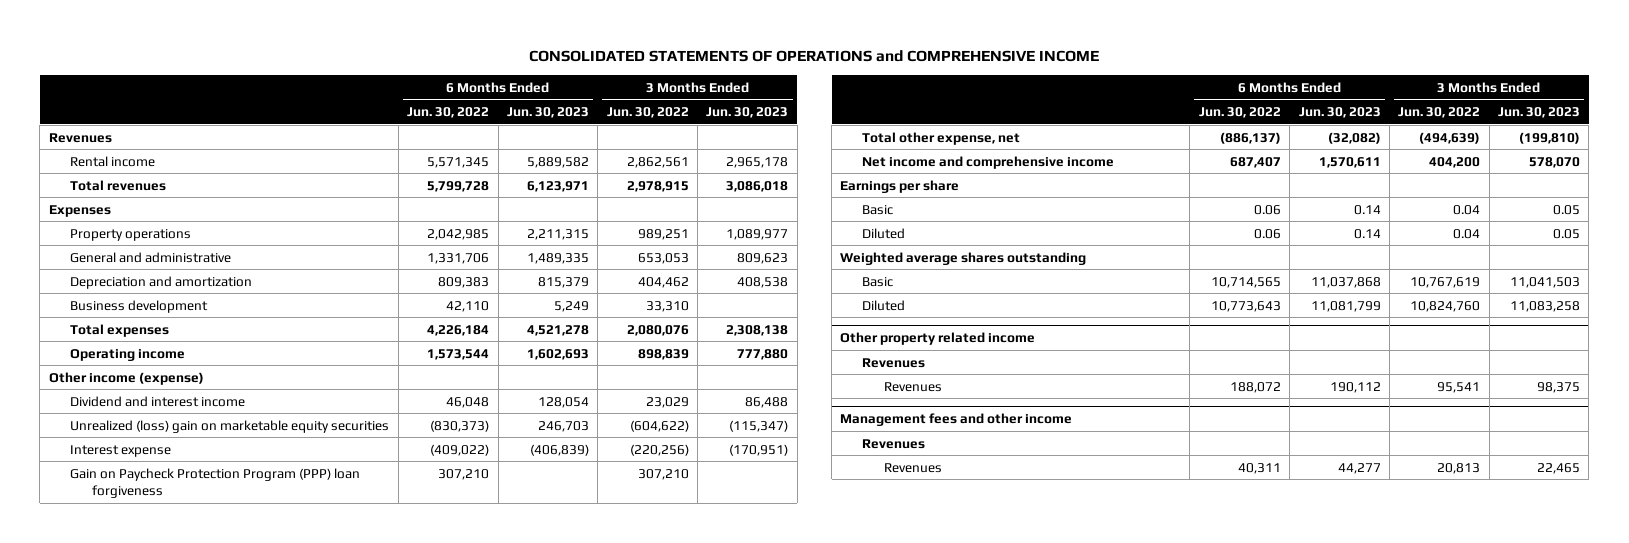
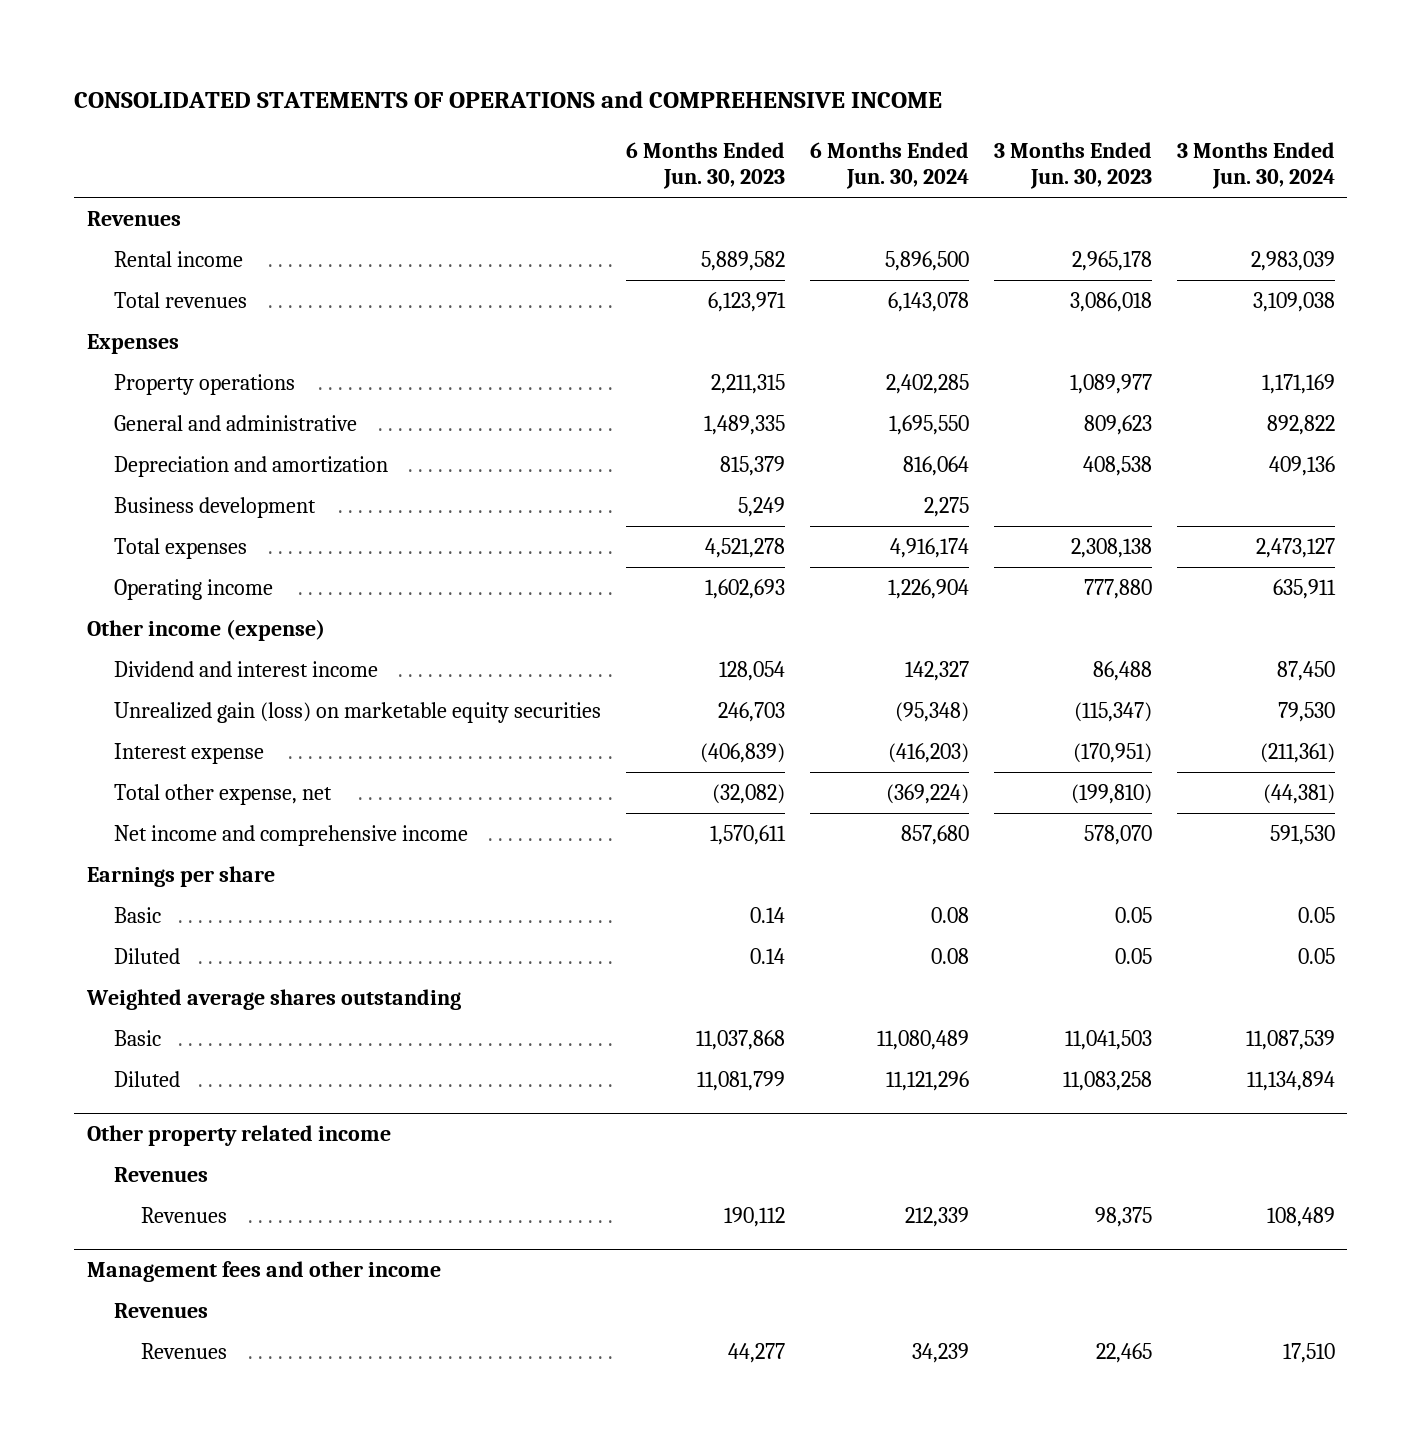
[407,107,490,119] Jun. 30, 2022 -> none
[606,107,689,119] Jun. 30, 2022 -> none
none -> [809,141,969,190] 6 Months Ended Jun. 30, 2024
none -> [1176,141,1335,190] 3 Months Ended Jun. 30, 2024
[70,419,390,433] Unrealized (loss) gain on marketable equity securities -> [113,701,601,723] Unrealized gain (loss) on marketable equity securities
[70,467,361,499] Gain on Paycheck Protection Program (PPP) loan forgiveness -> none

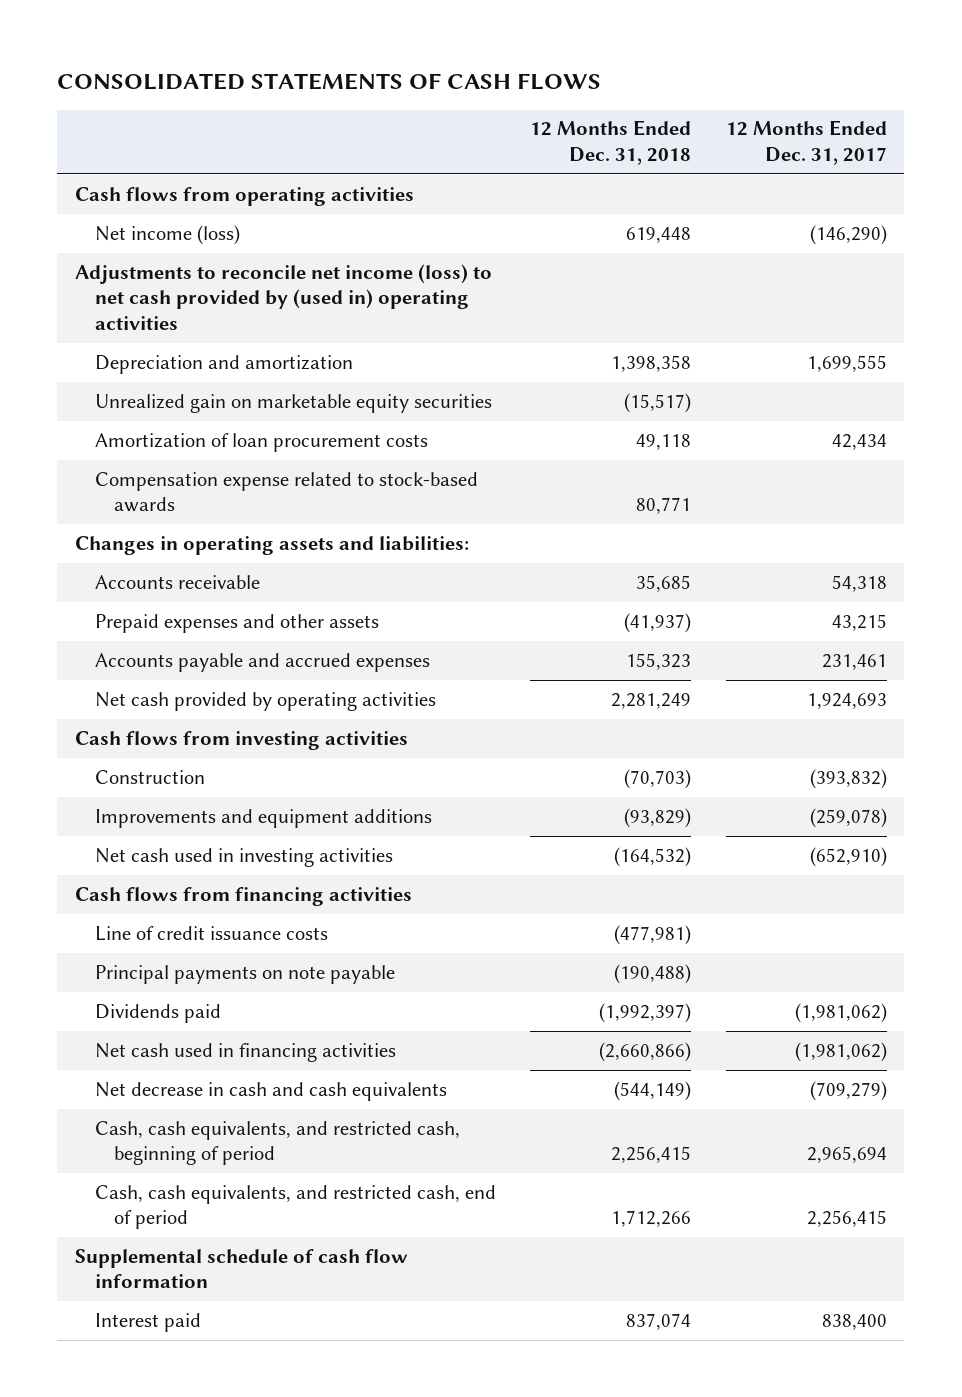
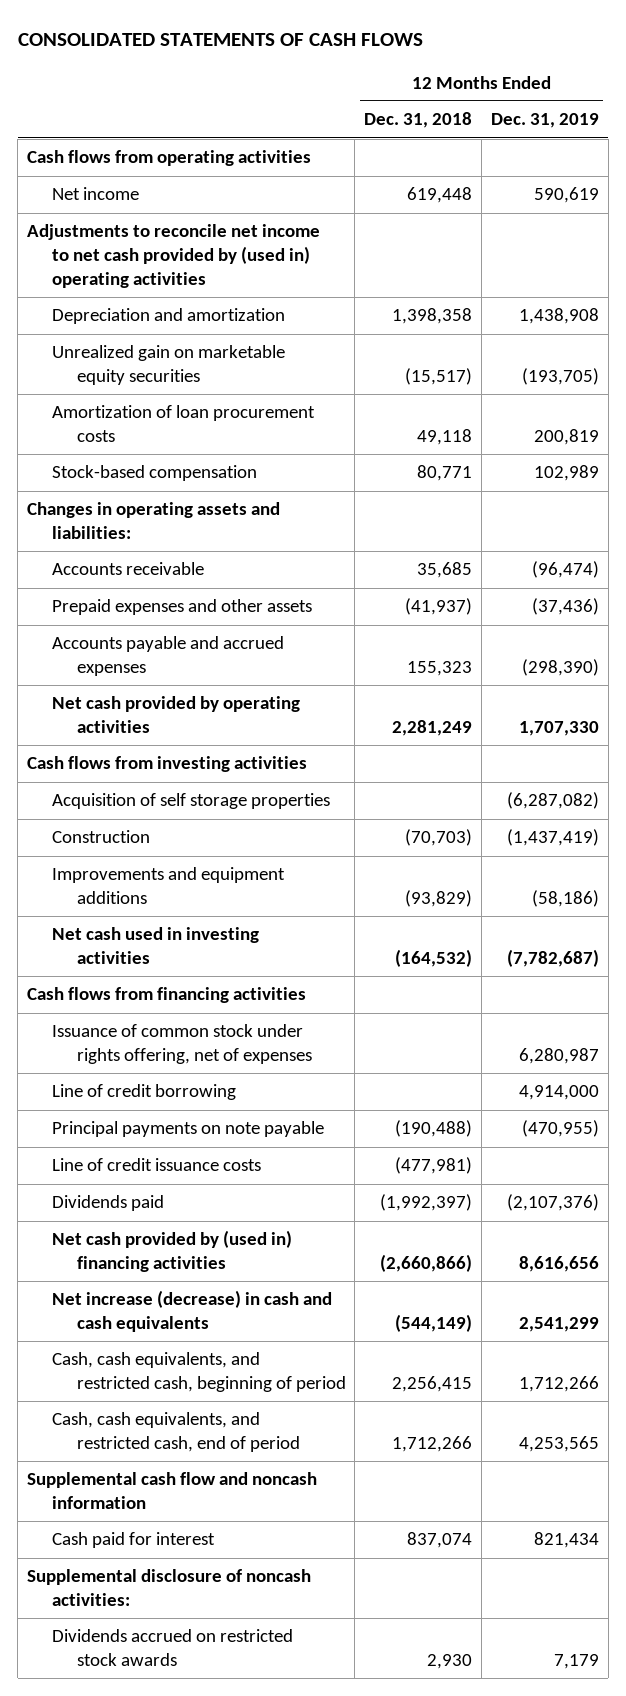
[726,120,888,165] 12 Months Ended Dec. 31, 2017 -> none
none -> [490,113,599,129] Dec. 31, 2019
[94,224,240,245] Net income (loss) -> [51,187,139,201] Net income
[74,263,492,330] Adjustments to reconcile net income (loss) to net cash provided by (used in) operating activities -> [27,224,321,288] Adjustments to reconcile net income to net cash provided by (used in) operating activities
[94,471,478,513] Compensation expense related to stock-based awards -> [51,465,257,482] Stock-based compensation
none -> [51,793,330,810] Acquisition of self storage properties
none -> [51,1024,312,1064] Issuance of common stock under rights offering, net of expenses
none -> [51,1084,236,1101] Line of credit borrowing
[94,925,328,941] Line of credit issuance costs -> [51,1158,261,1172] Line of credit issuance costs
[94,1042,396,1062] Net cash used in financing activities -> [51,1230,292,1272] Net cash provided by (used in) financing activities
[94,1081,447,1101] Net decrease in cash and cash equivalents -> [51,1290,332,1332] Net increase (decrease) in cash and cash equivalents
[74,1248,408,1289] Supplemental schedule of cash flow information -> [27,1472,318,1509] Supplemental cash flow and noncash information
[94,1312,201,1332] Interest paid -> [51,1532,215,1549] Cash paid for interest
none -> [27,1569,312,1606] Supplemental disclosure of noncash activities:
none -> [51,1629,293,1666] Dividends accrued on restricted stock awards

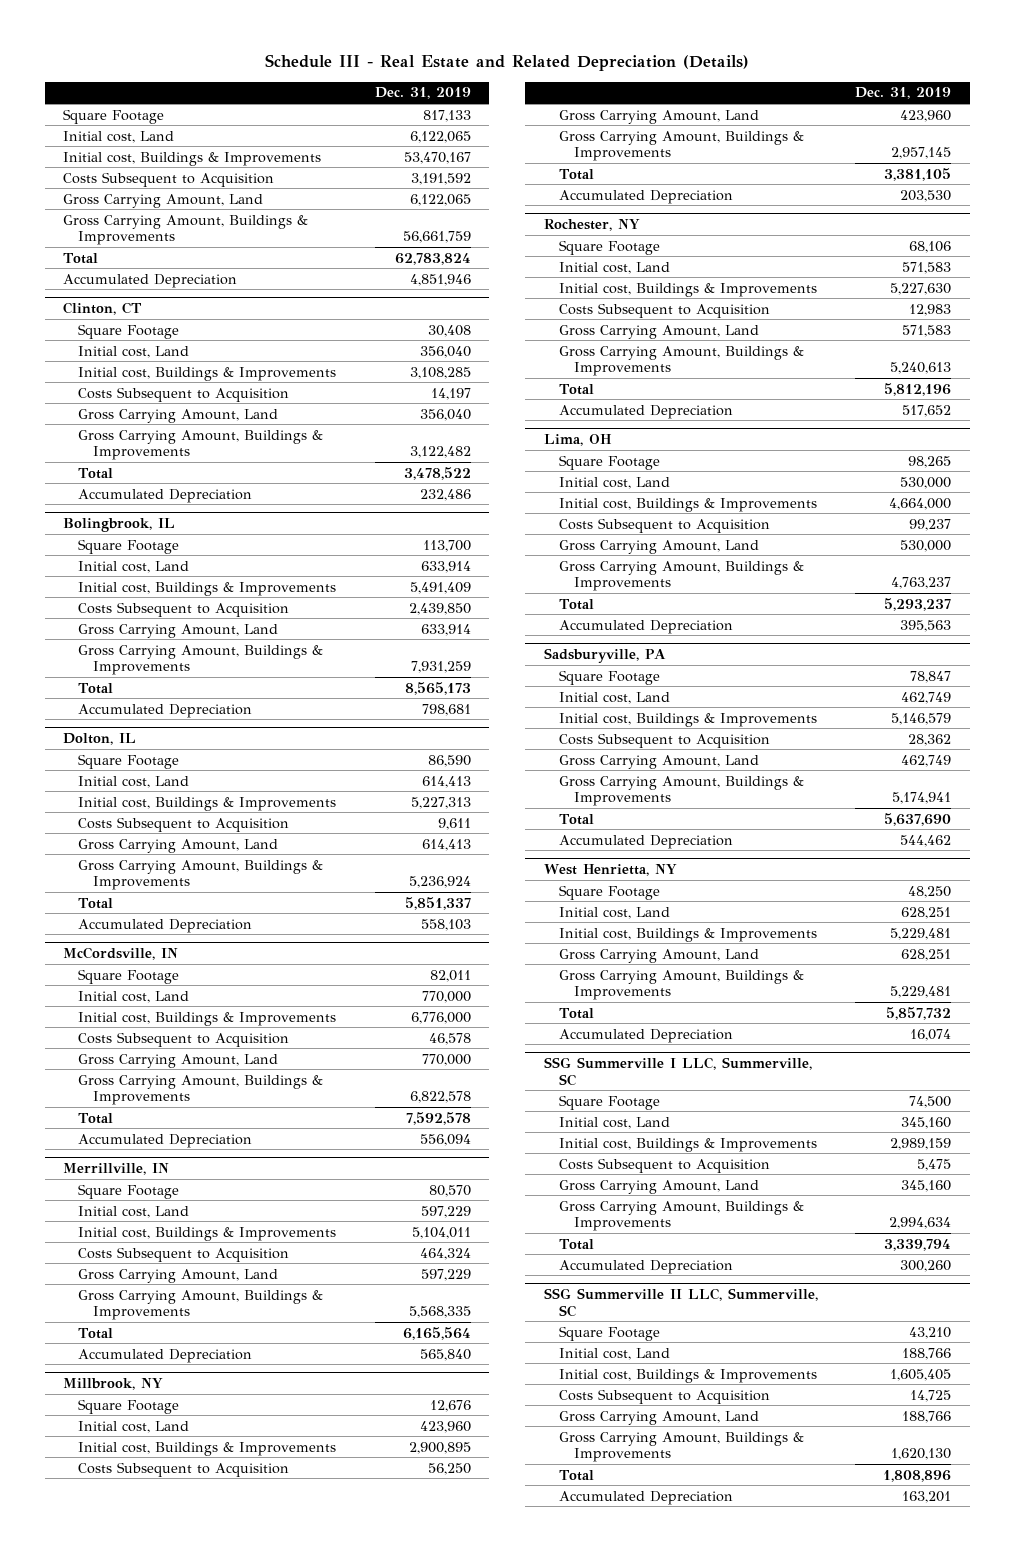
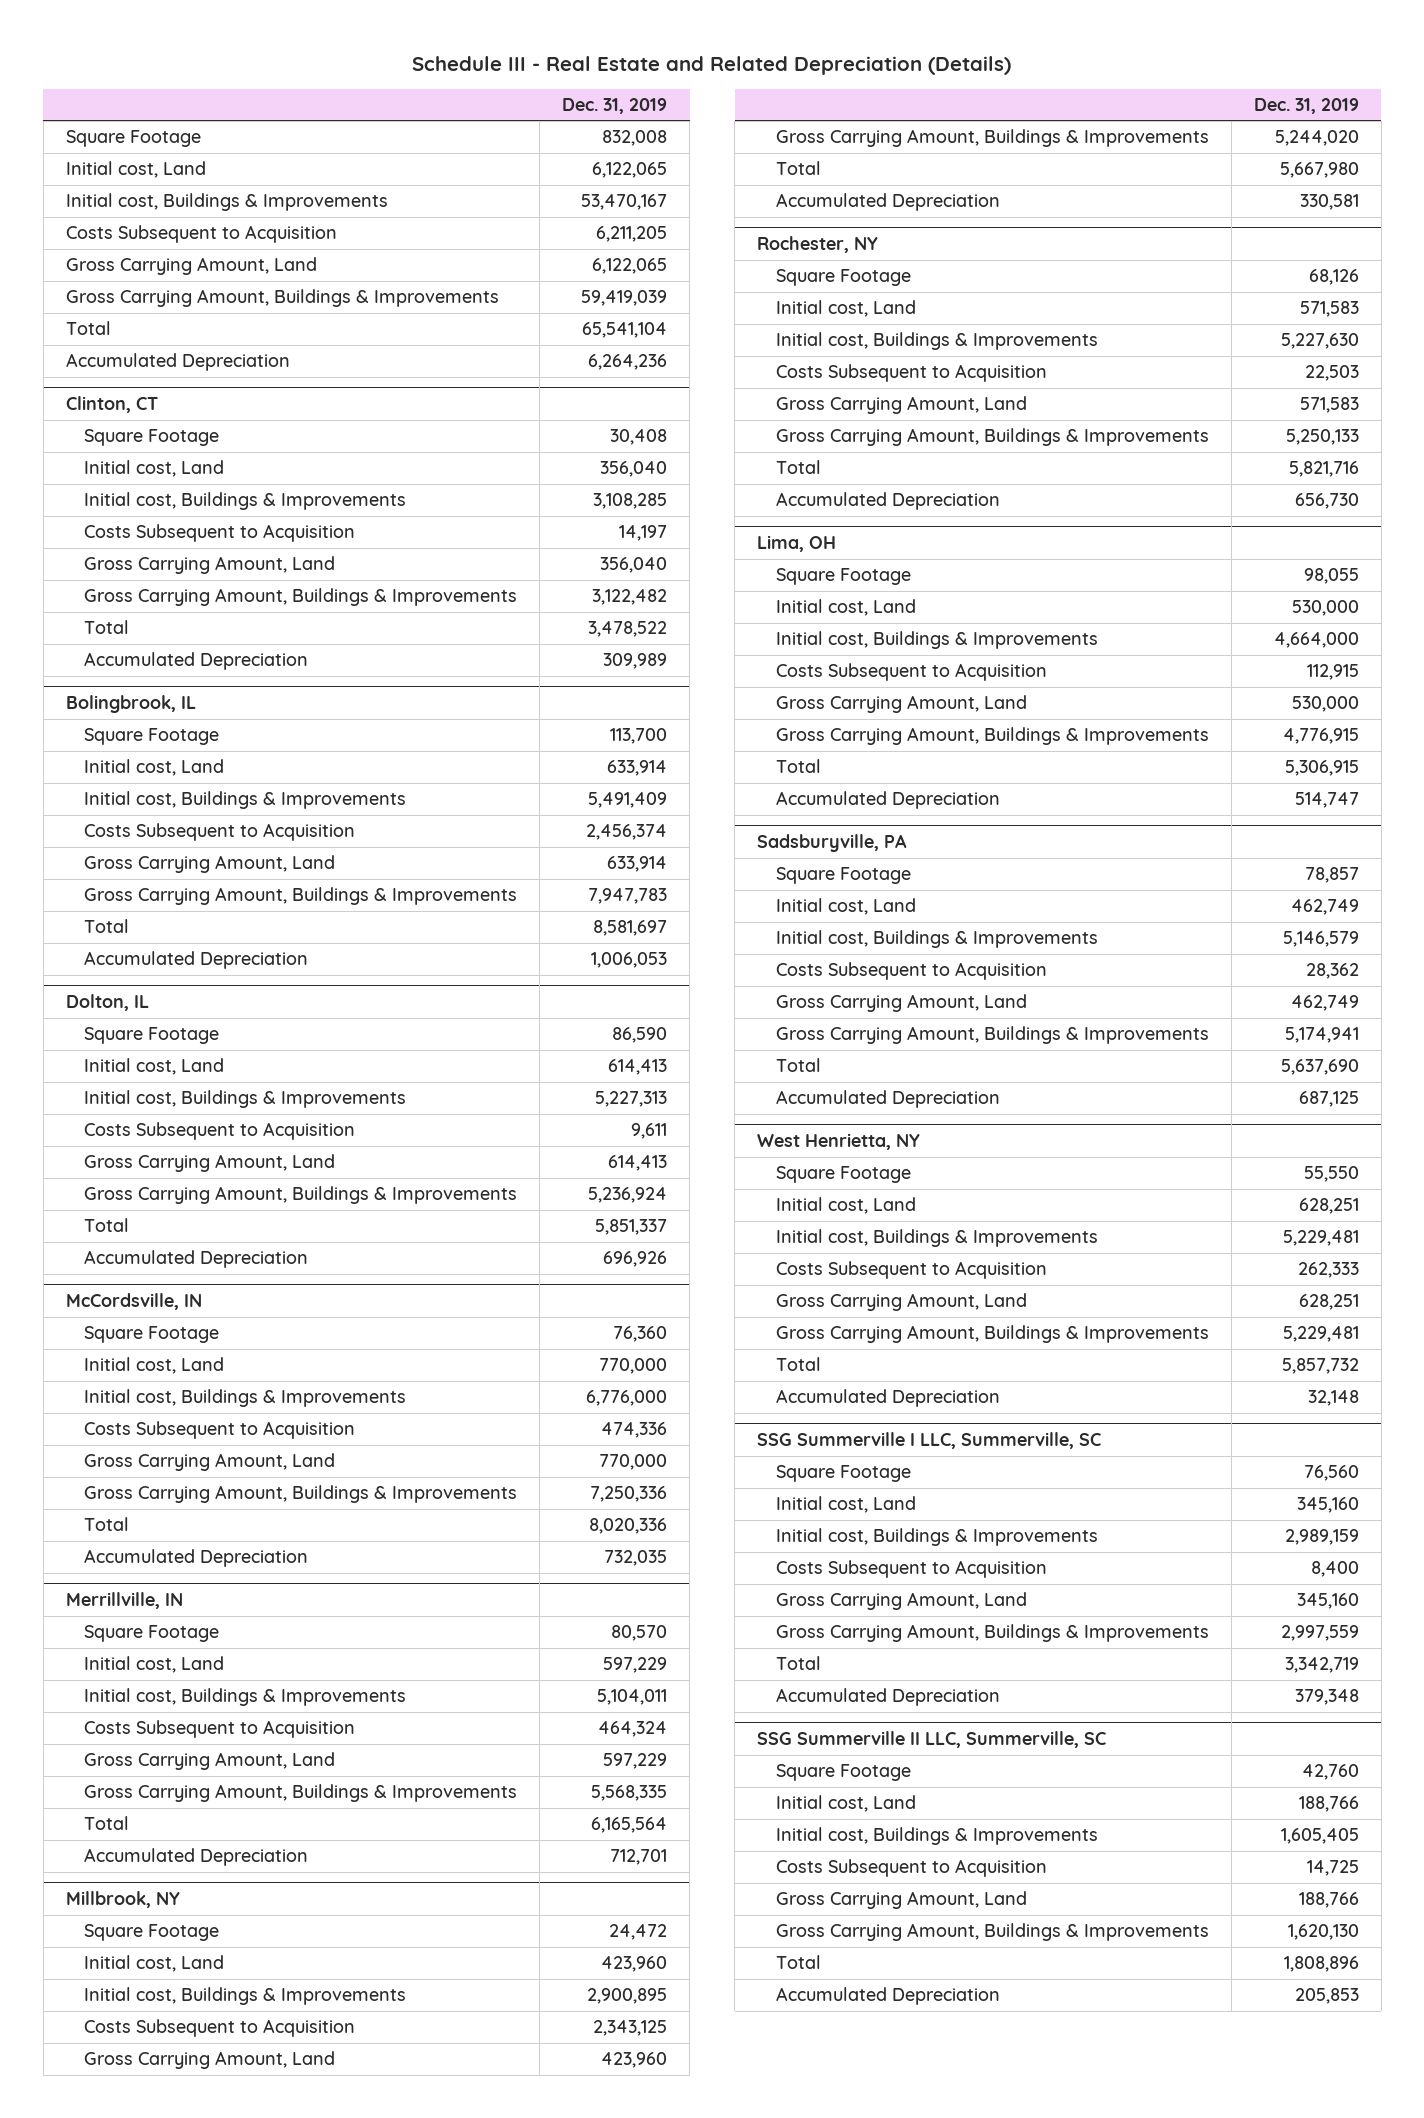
[422,109,471,122] 817,133 -> [602,130,668,147] 832,008
[410,172,471,185] 3,191,592 -> [596,226,668,243] 6,211,205
[402,231,471,244] 56,661,759 -> [581,290,668,307] 59,419,039
[394,252,471,265] 62,783,824 -> [582,322,668,339] 65,541,104
[409,273,471,286] 4,851,946 -> [588,354,668,371] 6,264,236
[419,488,471,501] 232,486 -> [603,653,668,670] 309,989
[408,602,471,615] 2,439,850 -> [586,824,668,841] 2,456,374
[410,661,471,674] 7,931,259 -> [588,888,668,905] 7,947,783
[404,681,471,695] 8,565,173 -> [593,920,668,937] 8,581,697
[421,703,471,716] 798,681 -> [591,952,668,969] 1,006,053
[420,918,471,931] 558,103 -> [603,1251,668,1268] 696,926
[429,969,471,982] 82,011 -> [613,1326,668,1343] 76,360
[428,1032,471,1045] 46,578 -> [601,1422,668,1439] 474,336
[409,1091,471,1104] 6,822,578 -> [590,1486,668,1503] 7,250,336
[405,1111,471,1125] 7,592,578 -> [589,1518,668,1535] 8,020,336
[419,1133,471,1146] 556,094 -> [604,1550,668,1567] 732,035
[419,1348,471,1361] 565,840 -> [610,1849,668,1866] 712,701
[429,1399,471,1412] 12,676 -> [609,1924,668,1941] 24,472
[427,1462,471,1475] 56,250 -> [593,2020,668,2037] 2,343,125
[891,147,952,160] 2,957,145 -> [1274,130,1359,147] 5,244,020
[884,167,952,181] 3,381,105 -> [1279,162,1359,179] 5,667,980
[900,189,952,202] 203,530 -> [1299,194,1359,211] 330,581
[909,240,952,253] 68,106 -> [1308,269,1359,286] 68,126
[909,303,952,316] 12,983 -> [1304,365,1359,382] 22,503
[890,362,952,375] 5,240,613 -> [1285,429,1359,446] 5,250,133
[884,382,952,396] 5,812,196 -> [1288,461,1359,478] 5,821,716
[902,404,952,417] 517,652 -> [1294,493,1359,510] 656,730
[908,455,952,468] 98,265 -> [1303,568,1359,585] 98,055
[909,518,952,531] 99,237 -> [1306,664,1359,681] 112,915
[891,577,952,590] 4,763,237 -> [1282,728,1359,745] 4,776,915
[884,597,952,611] 5,293,237 -> [1284,760,1359,777] 5,306,915
[900,619,952,632] 395,563 -> [1294,792,1359,809] 514,747
[910,670,952,683] 78,847 -> [1304,867,1359,884] 78,857
[900,834,952,847] 544,462 -> [1298,1091,1359,1108] 687,125
[908,885,952,898] 48,250 -> [1303,1166,1359,1183] 55,550
none -> [775,1261,1047,1280] Costs Subsequent to Acquisition
[910,1028,952,1041] 16,074 -> [1307,1390,1359,1407] 32,148
[909,1095,952,1108] 74,500 -> [1303,1465,1359,1482] 76,560
[917,1158,952,1171] 5,475 -> [1310,1561,1359,1578] 8,400
[889,1217,952,1230] 2,994,634 -> [1280,1625,1359,1642] 2,997,559
[884,1238,952,1251] 3,339,794 -> [1284,1657,1359,1674] 3,342,719
[900,1259,952,1272] 300,260 -> [1294,1689,1359,1706] 379,348
[909,1326,952,1339] 43,210 -> [1301,1764,1359,1781] 42,760
[902,1490,952,1503] 163,201 -> [1294,1988,1359,2005] 205,853

